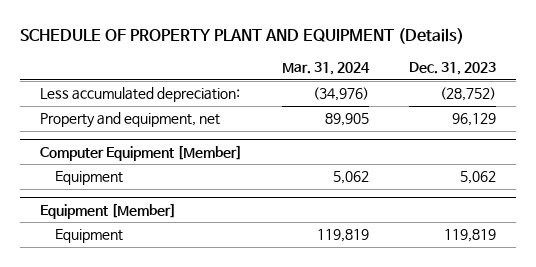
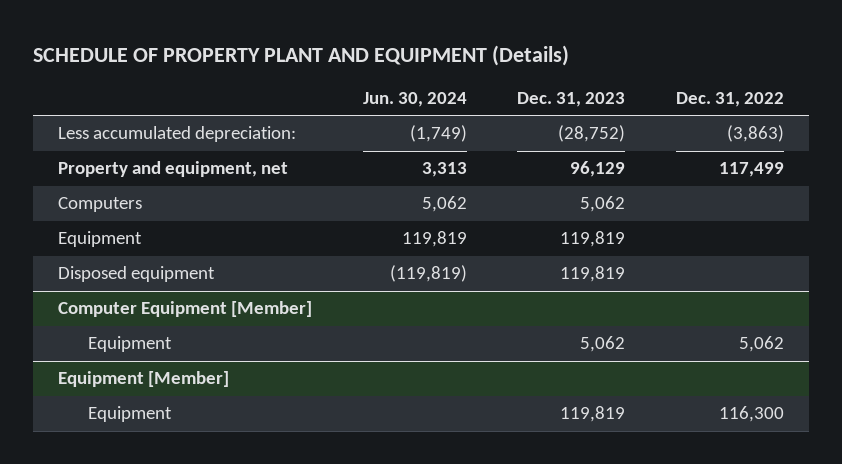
[281,62,370,76] Mar. 31, 2024 -> none
none -> [362,92,467,108] Jun. 30, 2024
none -> [676,92,785,108] Dec. 31, 2022
none -> [58,197,143,213] Computers
none -> [58,231,143,248] Equipment
none -> [58,266,216,283] Disposed equipment

